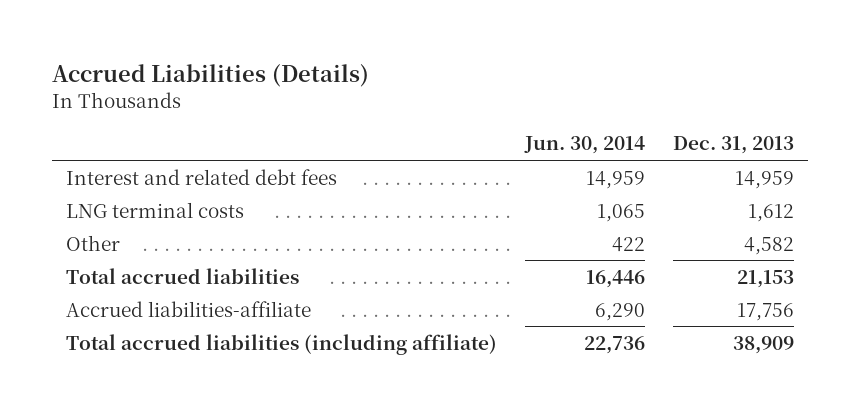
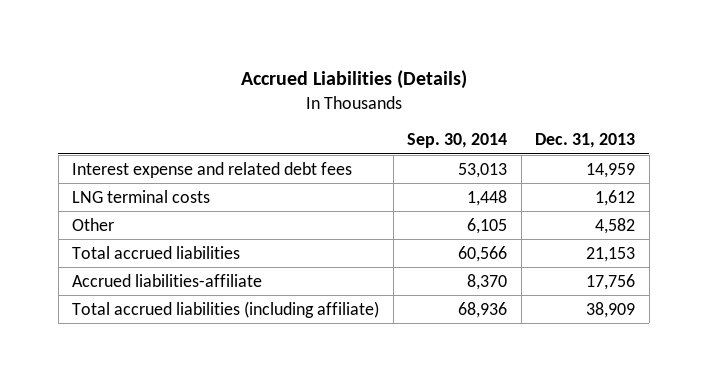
[523,136,645,155] Jun. 30, 2014 -> none
none -> [407,133,508,149] Sep. 30, 2014
[65,168,337,185] Interest and related debt fees -> [72,161,353,178] Interest expense and related debt fees

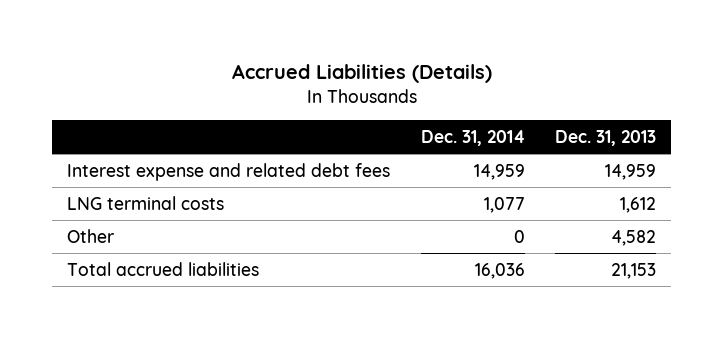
[407,133,508,149] Sep. 30, 2014 -> none
none -> [420,129,525,146] Dec. 31, 2014
[72,273,263,287] Accrued liabilities-affiliate -> none
[72,300,380,318] Total accrued liabilities (including affiliate) -> none

